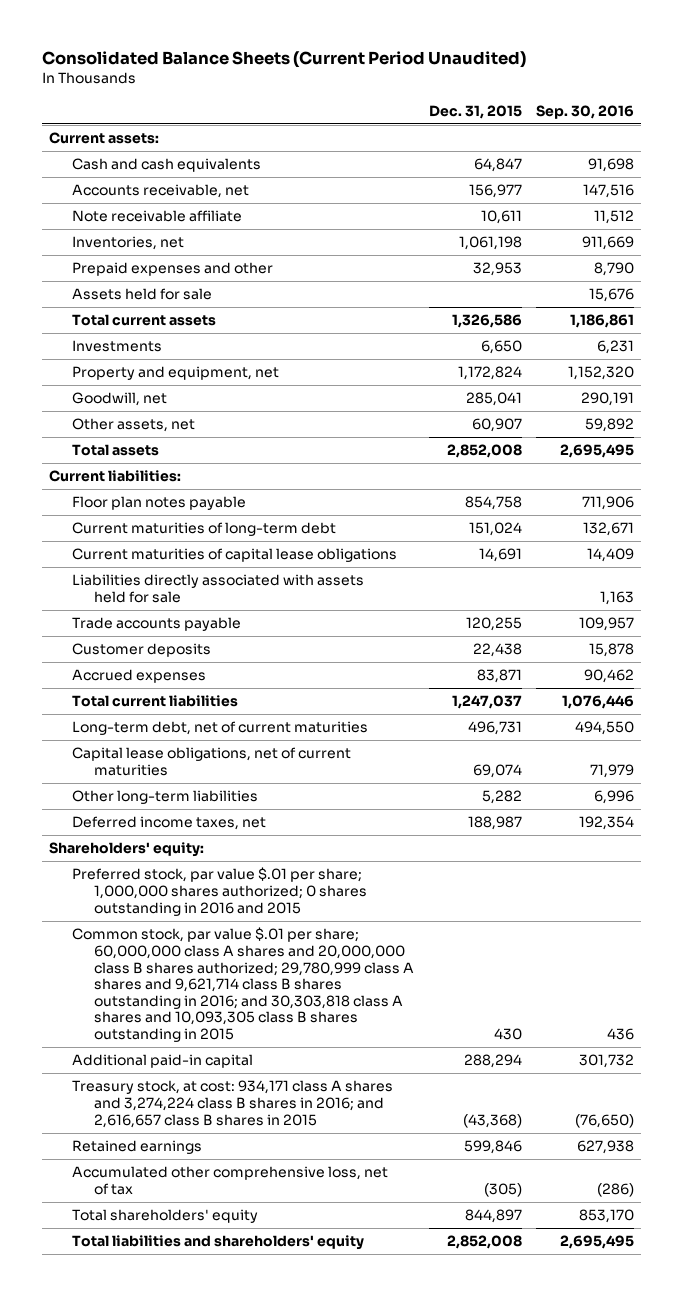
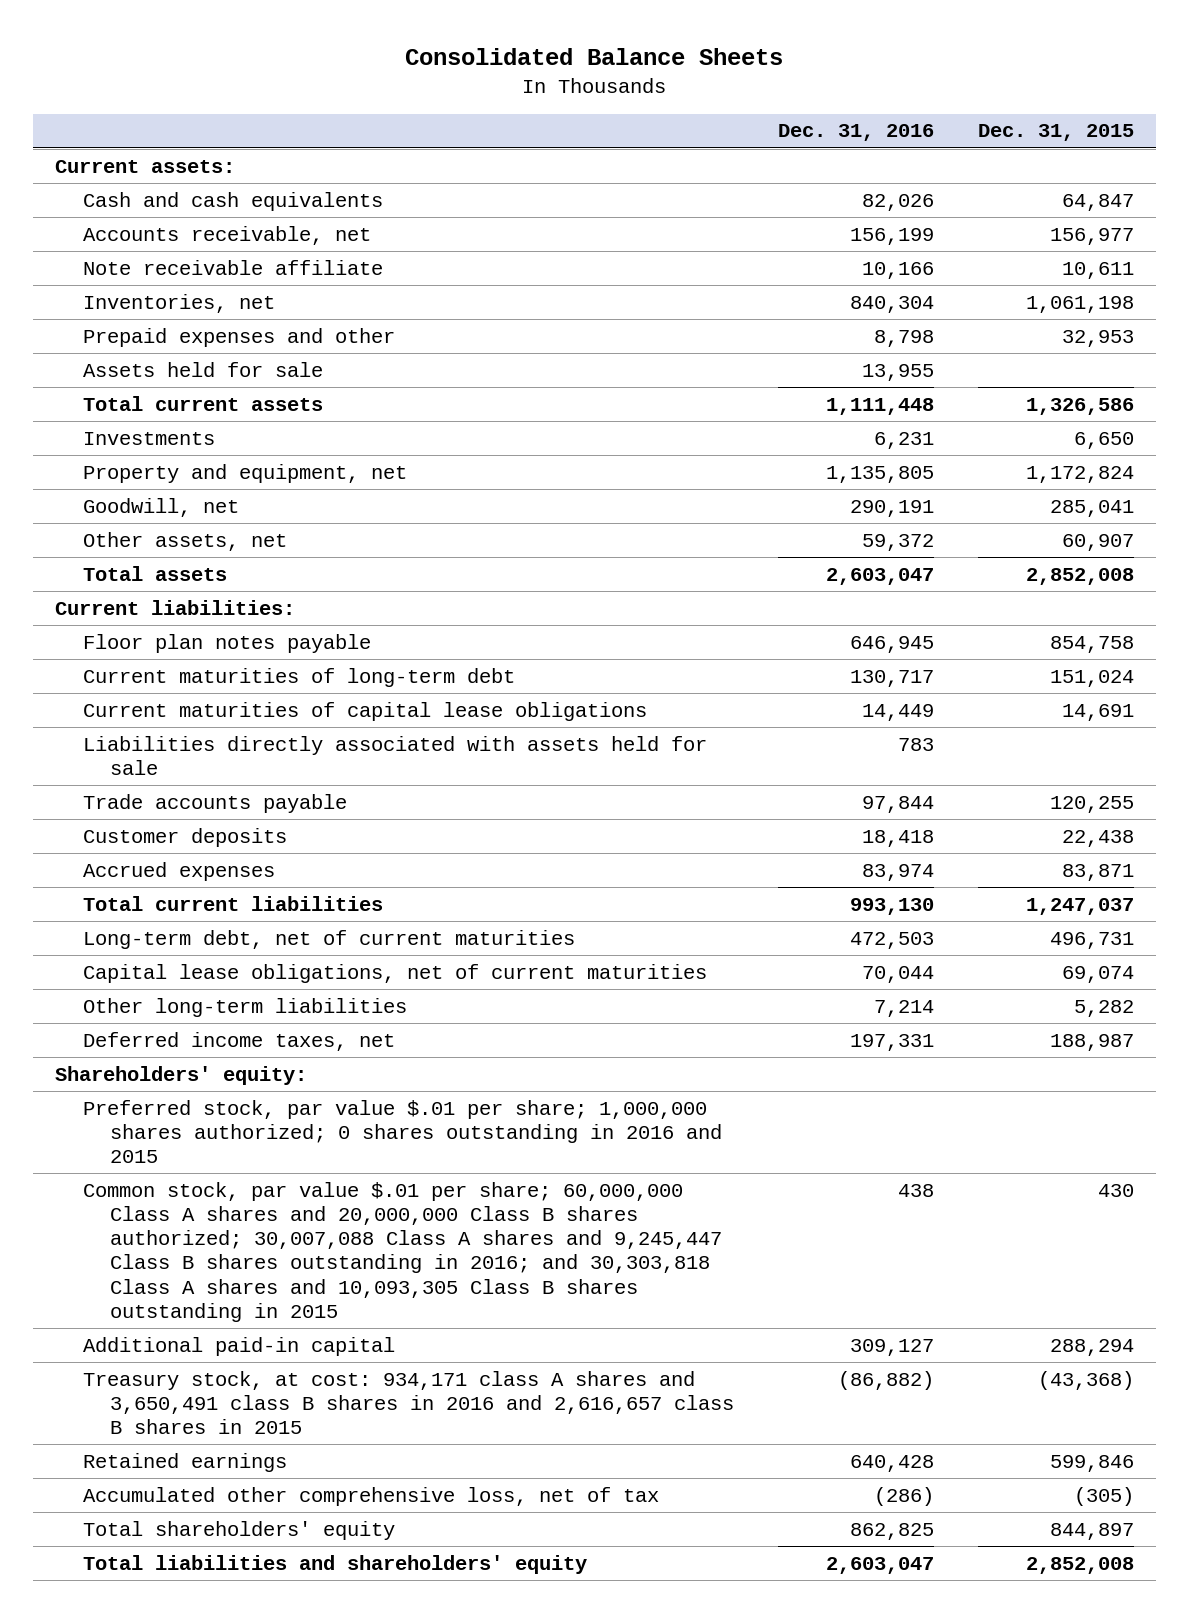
[41,50,526,68] Consolidated Balance Sheets (Current Period Unaudited) -> [405,48,784,66] Consolidated Balance Sheets
[535,104,634,119] Sep. 30, 2016 -> none
none -> [777,124,934,142] Dec. 31, 2016
[71,927,415,1043] Common stock, par value $.01 per share; 60,000,000 class A shares and 20,000,000 class B shares authorized; 29,780,999 class A shares and 9,621,714 class B shares outstanding in 2016; and 30,303,818 class A shares and 10,093,305 class B shares outstanding in 2015 -> [82,1181,723,1322] Common stock, par value $.01 per share; 60,000,000 Class A shares and 20,000,000 Class B shares authorized; 30,007,088 Class A shares and 9,245,447 Class B shares outstanding in 2016; and 30,303,818 Class A shares and 10,093,305 Class B shares outstanding in 2015
[71,1080,393,1128] Treasury stock, at cost: 934,171 class A shares and 3,274,224 class B shares in 2016; and 2,616,657 class B shares in 2015 -> [82,1370,735,1435] Treasury stock, at cost: 934,171 class A shares and 3,650,491 class B shares in 2016 and 2,616,657 class B shares in 2015

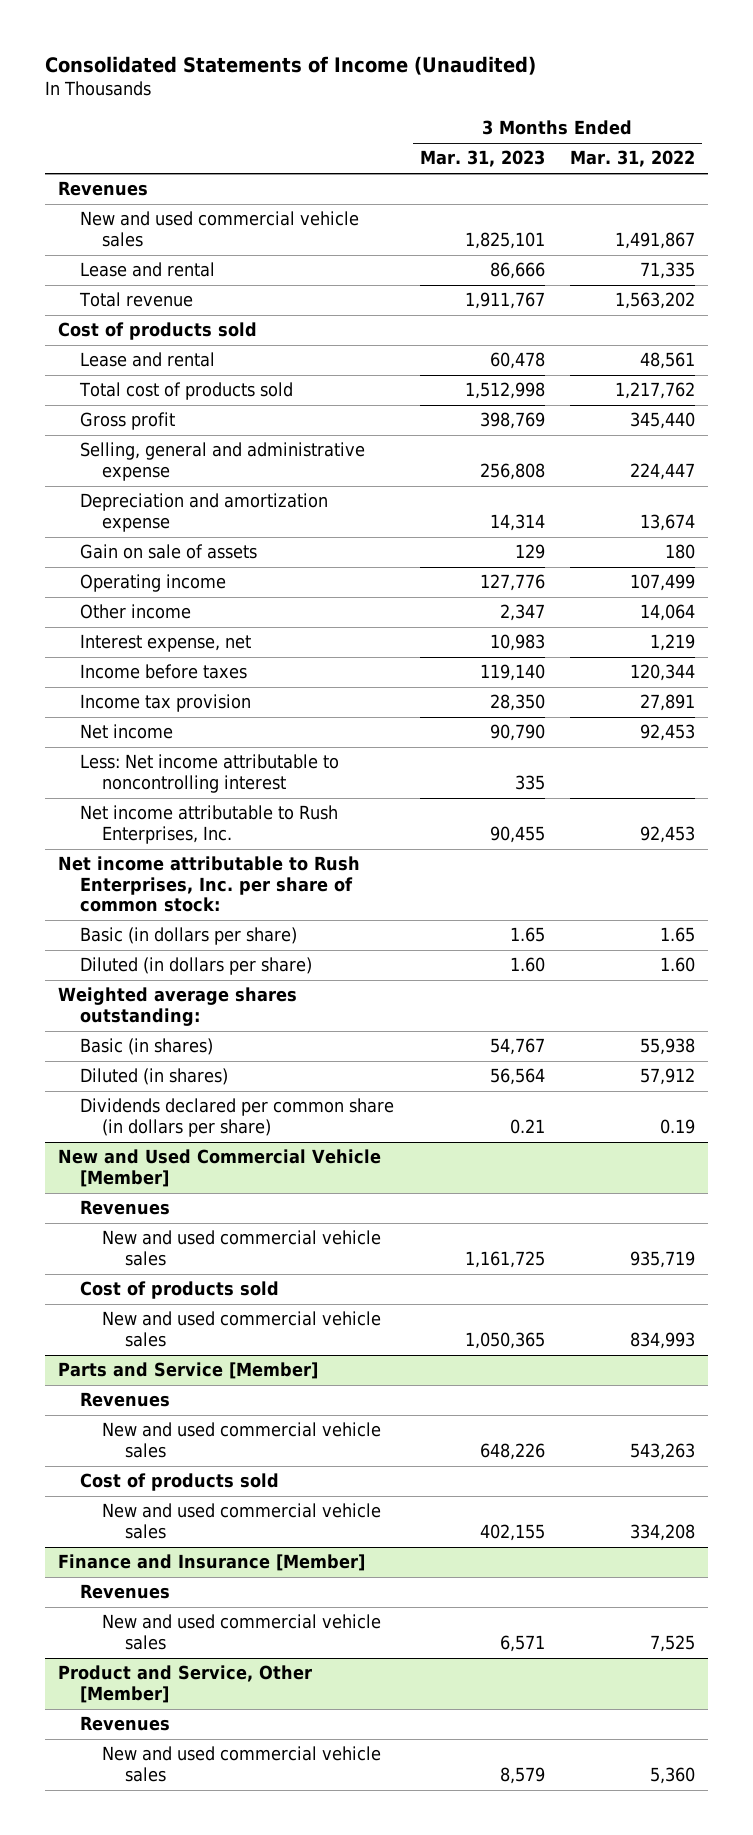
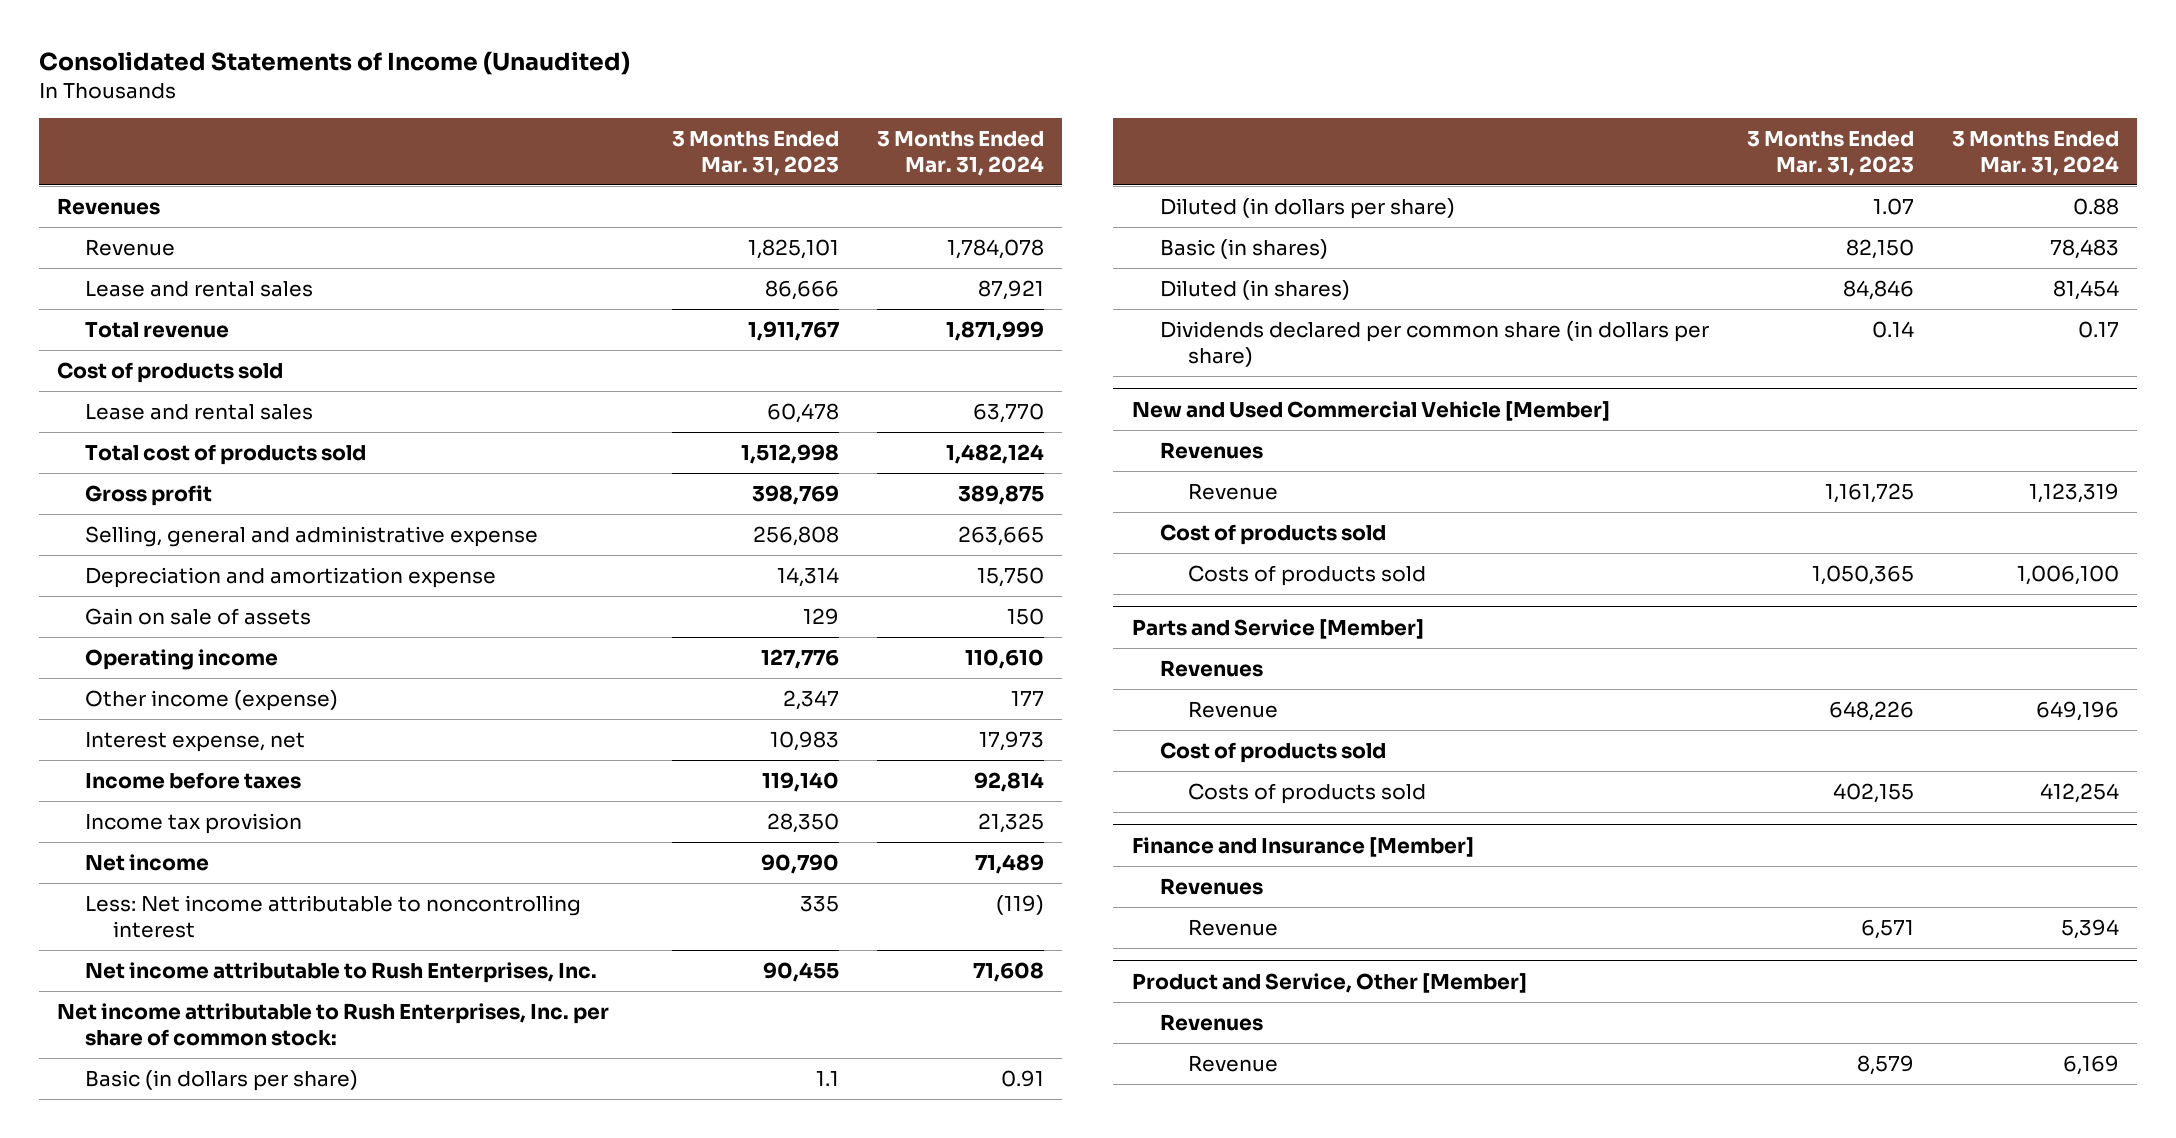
[570,150,696,168] Mar. 31, 2022 -> none
none -> [876,131,1044,176] 3 Months Ended Mar. 31, 2024
[79,211,359,247] New and used commercial vehicle sales -> [85,238,176,256] Revenue
[79,262,215,278] Lease and rental -> [85,280,314,297] Lease and rental sales
[79,352,215,368] Lease and rental -> [85,403,314,420] Lease and rental sales
[79,604,191,620] Other income -> [85,689,339,711] Other income (expense)
[57,987,297,1026] Weighted average shares outstanding: -> none
[509,927,545,943] 1.65 -> [816,1070,840,1086] 1.1
[509,957,545,973] 1.60 -> [1872,197,1914,215] 1.07
[489,1038,545,1056] 54,767 -> [1845,238,1914,259] 82,150
[489,1068,545,1086] 56,564 -> [1842,279,1914,300] 84,846
[509,1118,545,1134] 0.21 -> [1871,320,1914,338] 0.14
[102,1230,382,1266] New and used commercial vehicle sales -> [1188,482,1279,500] Revenue
[102,1311,382,1347] New and used commercial vehicle sales -> [1188,564,1427,586] Costs of products sold
[102,1422,382,1458] New and used commercial vehicle sales -> [1188,700,1279,718] Revenue
[102,1503,382,1539] New and used commercial vehicle sales -> [1188,782,1427,804] Costs of products sold
[102,1614,382,1650] New and used commercial vehicle sales -> [1188,918,1279,936] Revenue
[102,1746,382,1782] New and used commercial vehicle sales -> [1188,1054,1279,1072] Revenue

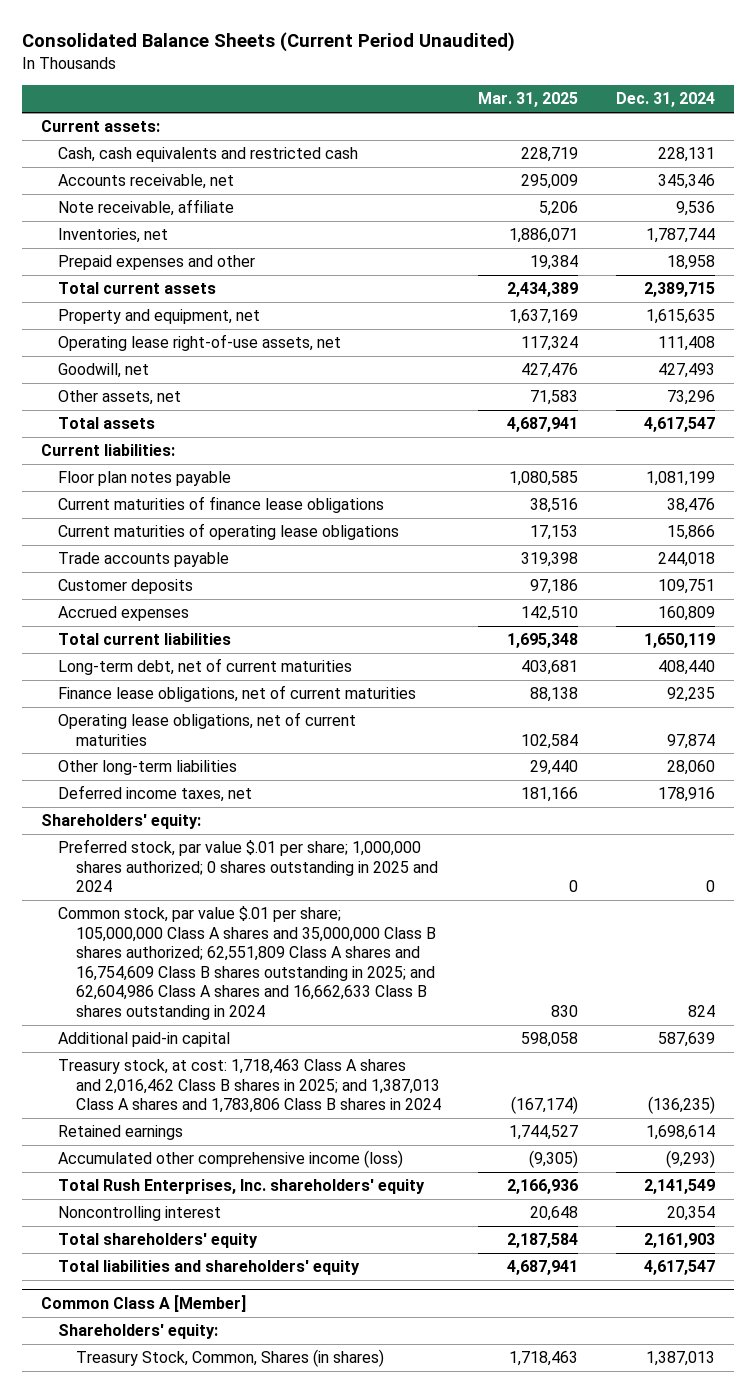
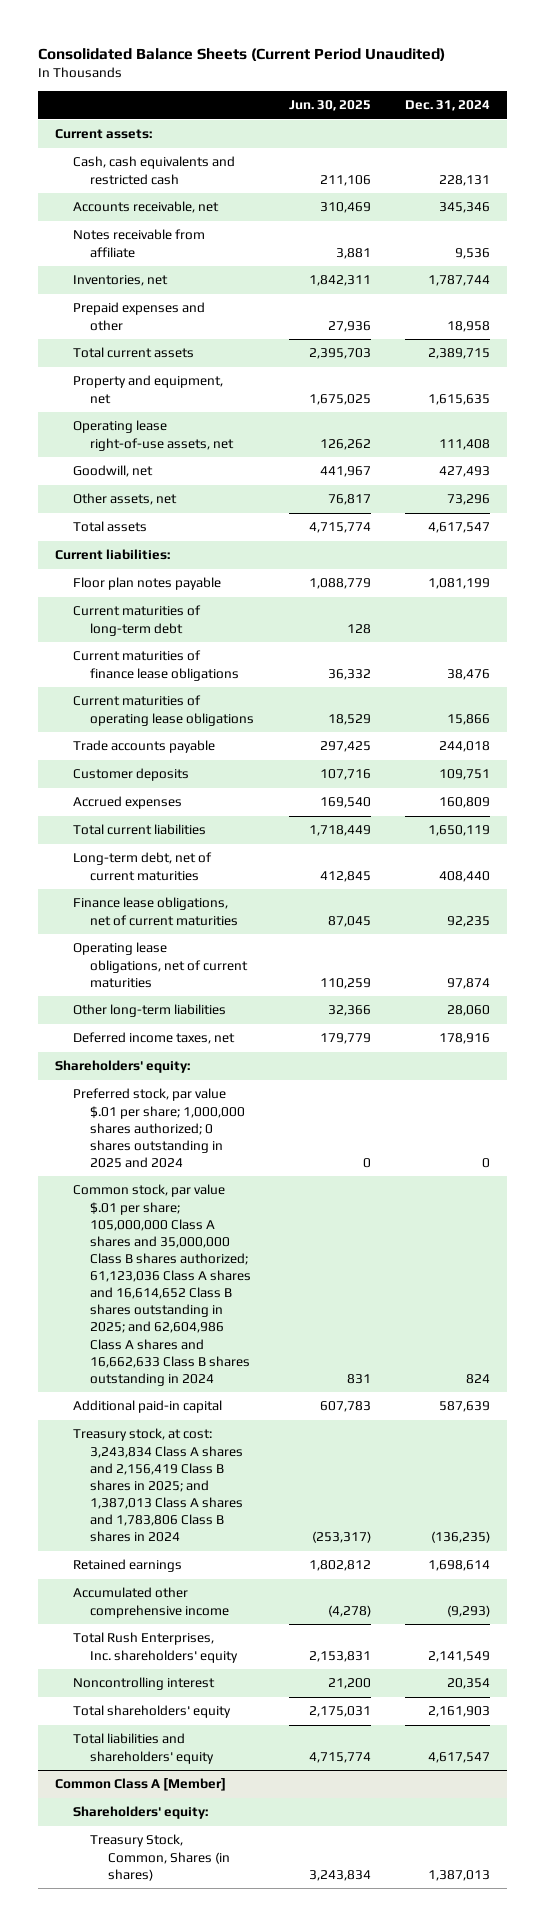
[478,92,579,108] Mar. 31, 2025 -> none
none -> [288,100,371,112] Jun. 30, 2025
[58,199,235,217] Note receivable, affiliate -> [72,229,205,258] Notes receivable from affiliate
none -> [72,605,201,636] Current maturities of long-term debt
[58,906,436,1020] Common stock, par value $.01 per share; 105,000,000 Class A shares and 35,000,000 Class B shares authorized; 62,551,809 Class A shares and 16,754,609 Class B shares outstanding in 2025; and 62,604,986 Class A shares and 16,662,633 Class B shares outstanding in 2024 -> [72,1184,252,1386] Common stock, par value $.01 per share; 105,000,000 Class A shares and 35,000,000 Class B shares authorized; 61,123,036 Class A shares and 16,614,652 Class B shares outstanding in 2025; and 62,604,986 Class A shares and 16,662,633 Class B shares outstanding in 2024
[58,1059,441,1114] Treasury stock, at cost: 1,718,463 Class A shares and 2,016,462 Class B shares in 2025; and 1,387,013 Class A shares and 1,783,806 Class B shares in 2024 -> [72,1428,244,1543] Treasury stock, at cost: 3,243,834 Class A shares and 2,156,419 Class B shares in 2025; and 1,387,013 Class A shares and 1,783,806 Class B shares in 2024
[58,1150,404,1169] Accumulated other comprehensive income (loss) -> [72,1587,230,1618] Accumulated other comprehensive income

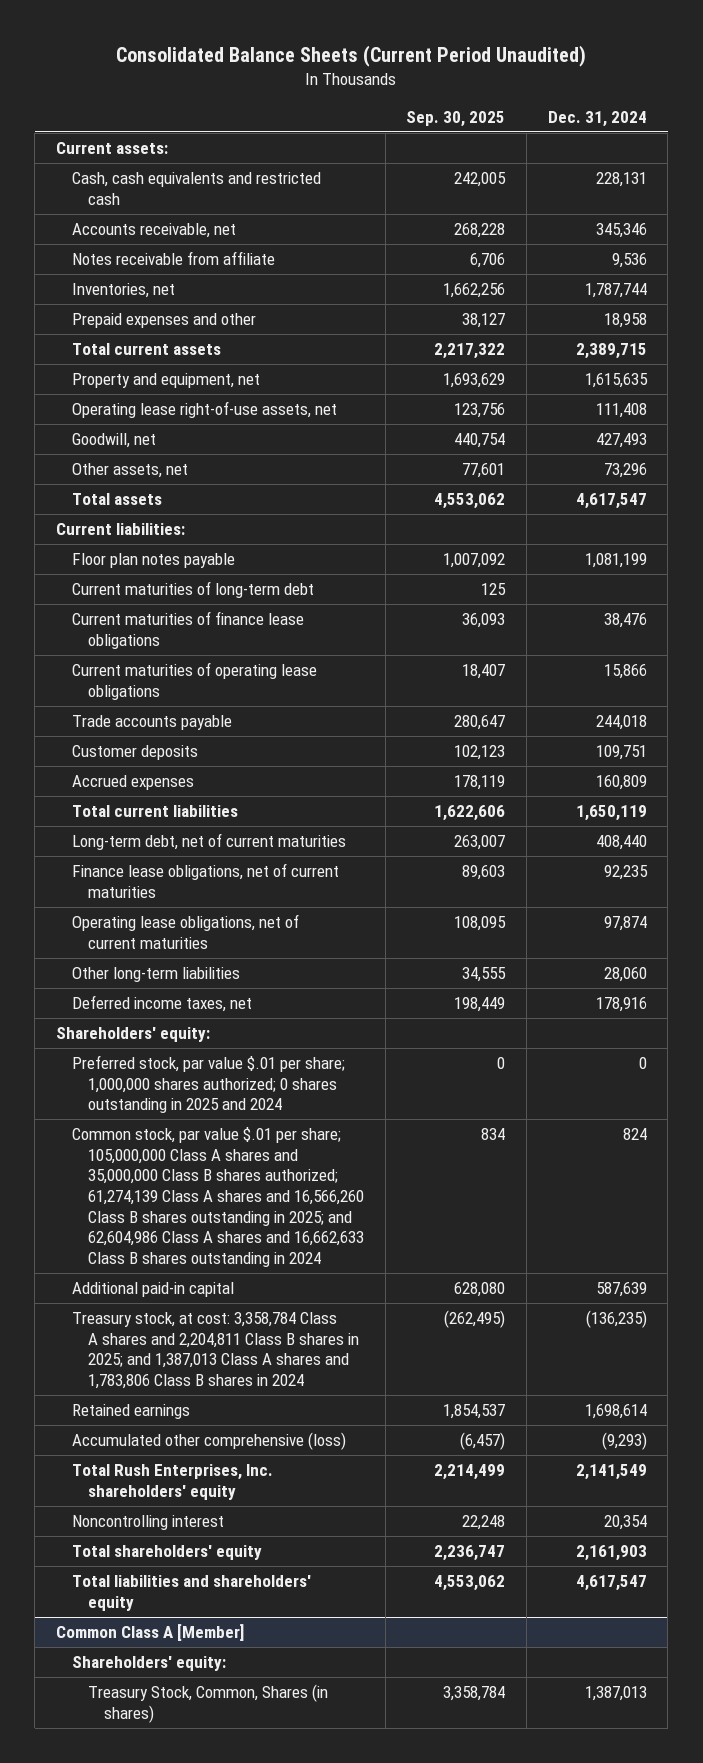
[288,100,371,112] Jun. 30, 2025 -> none
none -> [406,111,506,128] Sep. 30, 2025
[72,1184,252,1386] Common stock, par value $.01 per share; 105,000,000 Class A shares and 35,000,000 Class B shares authorized; 61,123,036 Class A shares and 16,614,652 Class B shares outstanding in 2025; and 62,604,986 Class A shares and 16,662,633 Class B shares outstanding in 2024 -> [72,1127,365,1267] Common stock, par value $.01 per share; 105,000,000 Class A shares and 35,000,000 Class B shares authorized; 61,274,139 Class A shares and 16,566,260 Class B shares outstanding in 2025; and 62,604,986 Class A shares and 16,662,633 Class B shares outstanding in 2024
[72,1428,244,1543] Treasury stock, at cost: 3,243,834 Class A shares and 2,156,419 Class B shares in 2025; and 1,387,013 Class A shares and 1,783,806 Class B shares in 2024 -> [72,1312,360,1389] Treasury stock, at cost: 3,358,784 Class A shares and 2,204,811 Class B shares in 2025; and 1,387,013 Class A shares and 1,783,806 Class B shares in 2024
[72,1587,230,1618] Accumulated other comprehensive income -> [72,1432,347,1451] Accumulated other comprehensive (loss)

